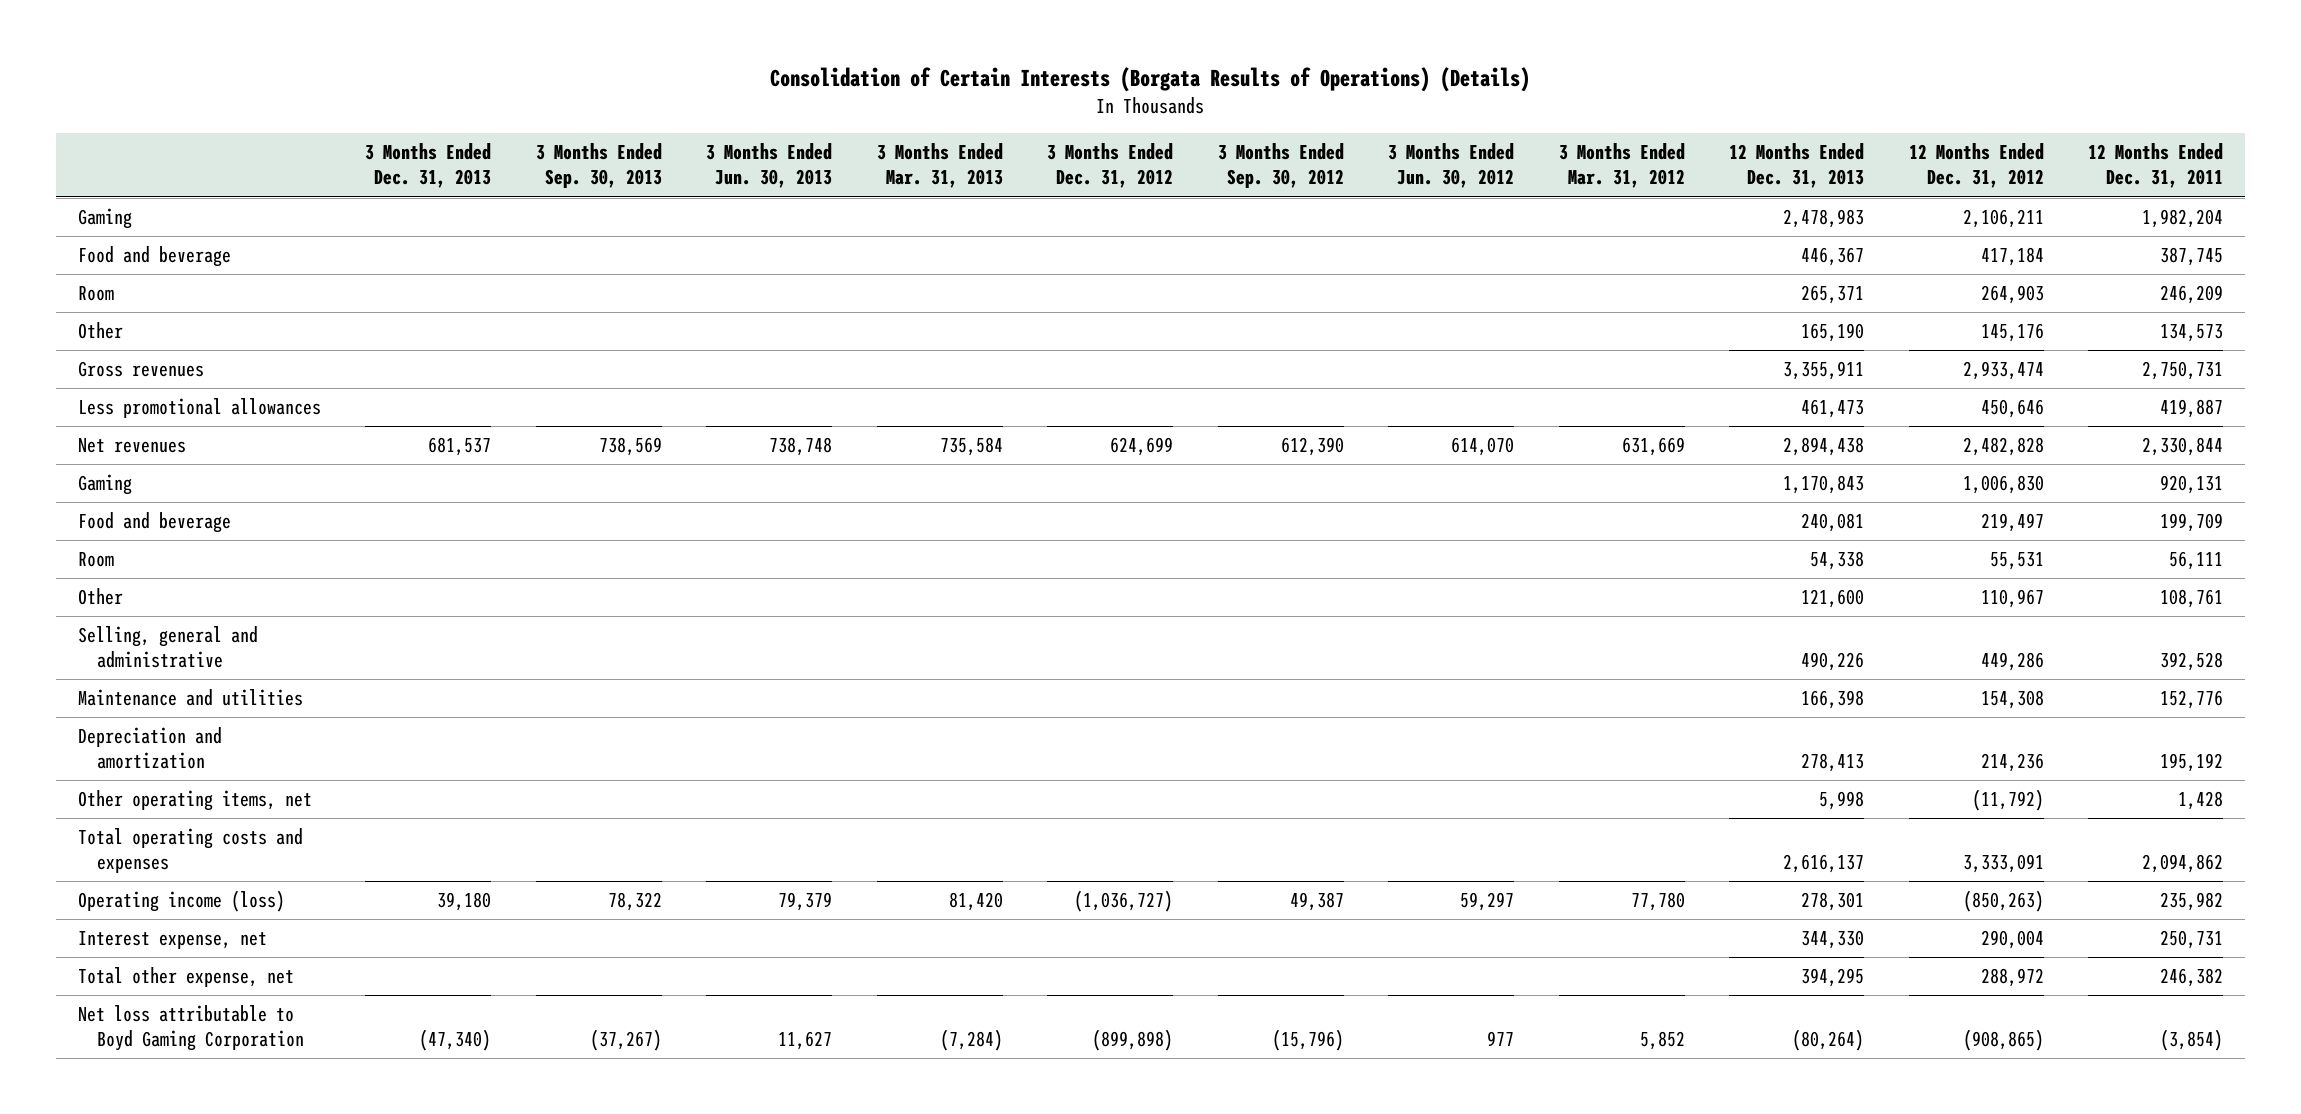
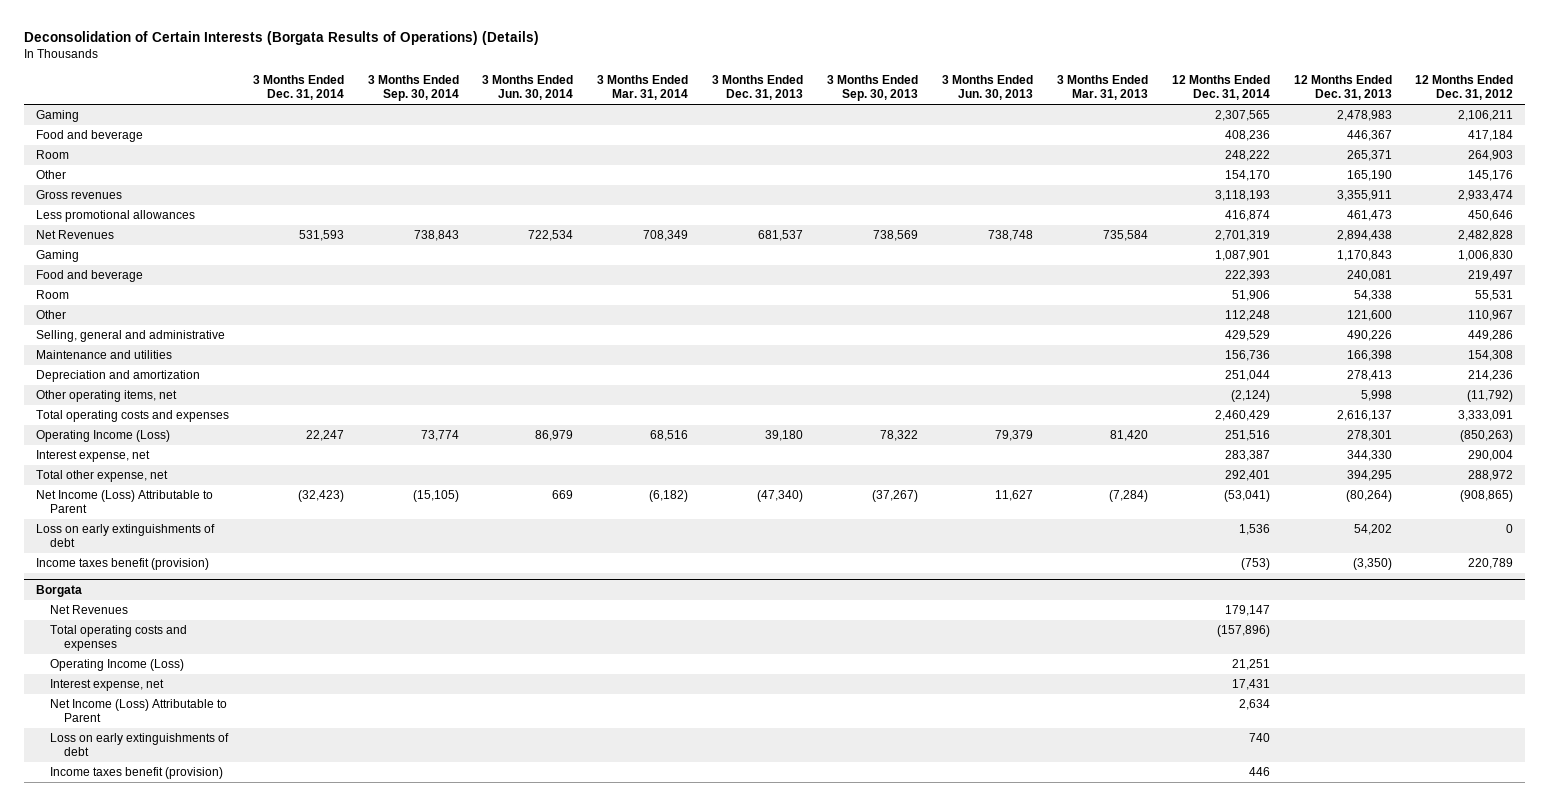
[770,67,1531,93] Consolidation of Certain Interests (Borgata Results of Operations) (Details) -> [23,31,539,46] Deconsolidation of Certain Interests (Borgata Results of Operations) (Details)
[1047,143,1174,189] 3 Months Ended Dec. 31, 2012 -> none
[1217,143,1344,189] 3 Months Ended Sep. 30, 2012 -> none
[1388,143,1515,189] 3 Months Ended Jun. 30, 2012 -> none
[1558,143,1685,189] 3 Months Ended Mar. 31, 2012 -> none
[2088,143,2224,189] 12 Months Ended Dec. 31, 2011 -> none
none -> [252,75,344,101] 3 Months Ended Dec. 31, 2014
none -> [367,75,459,102] 3 Months Ended Sep. 30, 2014
none -> [482,75,574,101] 3 Months Ended Jun. 30, 2014
none -> [597,75,689,101] 3 Months Ended Mar. 31, 2014
none -> [1171,75,1270,101] 12 Months Ended Dec. 31, 2014
[77,438,186,454] Net revenues -> [35,230,114,240] Net Revenues
[77,890,285,913] Operating income (loss) -> [35,430,170,443] Operating Income (Loss)
[77,1005,305,1052] Net loss attributable to Boyd Gaming Corporation -> [35,490,213,513] Net Income (Loss) Attributable to Parent
none -> [35,524,215,547] Loss on early extinguishments of debt
none -> [35,558,209,571] Income taxes benefit (provision)
none -> [35,585,82,598] Borgata
none -> [49,605,128,615] Net Revenues
none -> [49,625,187,651] Total operating costs and expenses
none -> [49,659,184,672] Operating Income (Loss)
none -> [49,679,164,692] Interest expense, net
none -> [49,699,227,722] Net Income (Loss) Attributable to Parent
none -> [49,733,229,756] Loss on early extinguishments of debt
none -> [49,767,223,780] Income taxes benefit (provision)

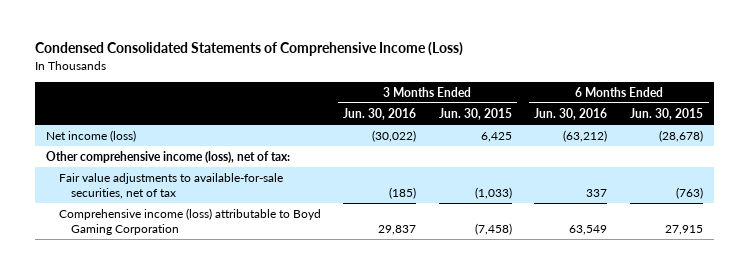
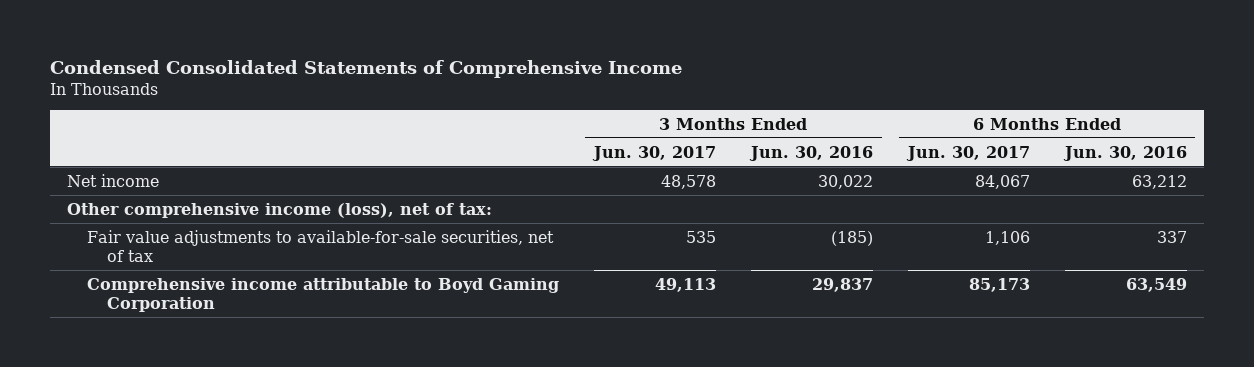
[34,42,463,57] Condensed Consolidated Statements of Comprehensive Income (Loss) -> [49,59,682,78] Condensed Consolidated Statements of Comprehensive Income
[438,107,512,120] Jun. 30, 2015 -> none
[630,107,704,120] Jun. 30, 2015 -> none
none -> [592,145,717,161] Jun. 30, 2017
none -> [905,145,1030,161] Jun. 30, 2017
[46,130,137,143] Net income (loss) -> [67,173,160,187] Net income
[372,130,417,143] (30,022) -> [817,174,873,189] 30,022
[563,130,608,143] (63,212) -> [1131,174,1187,189] 63,212
[58,208,321,235] Comprehensive income (loss) attributable to Boyd Gaming Corporation -> [87,277,560,313] Comprehensive income attributable to Boyd Gaming Corporation

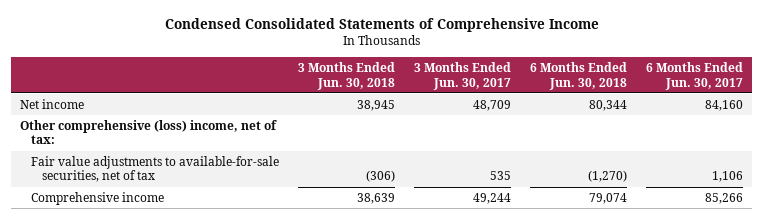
[748,145,873,161] Jun. 30, 2016 -> none
[1062,145,1187,161] Jun. 30, 2016 -> none
none -> [298,62,396,90] 3 Months Ended Jun. 30, 2018
none -> [529,62,627,90] 6 Months Ended Jun. 30, 2018
[661,174,717,189] 48,578 -> [473,99,512,111] 48,709
[974,174,1030,189] 84,067 -> [704,99,743,111] 84,160
[67,202,493,218] Other comprehensive income (loss), net of tax: -> [20,119,278,145] Other comprehensive (loss) income, net of tax:
[87,277,560,313] Comprehensive income attributable to Boyd Gaming Corporation -> [31,191,165,205] Comprehensive income
[655,277,717,292] 49,113 -> [473,192,512,204] 49,244
[968,277,1030,292] 85,173 -> [704,192,743,204] 85,266

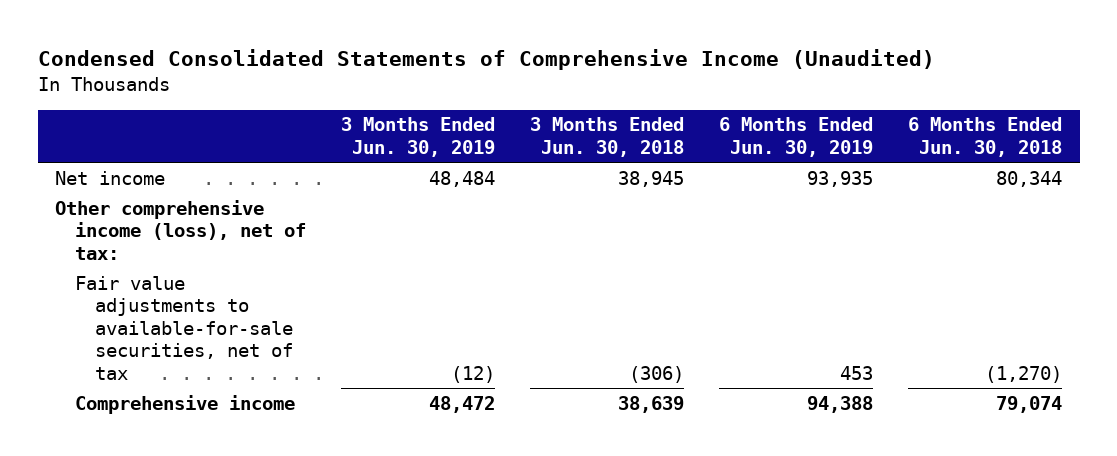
[164,18,599,33] Condensed Consolidated Statements of Comprehensive Income -> [37,49,935,71] Condensed Consolidated Statements of Comprehensive Income (Unaudited)
[414,62,512,90] 3 Months Ended Jun. 30, 2017 -> none
[645,62,743,90] 6 Months Ended Jun. 30, 2017 -> none
none -> [341,117,496,157] 3 Months Ended Jun. 30, 2019
none -> [719,117,874,157] 6 Months Ended Jun. 30, 2019
[20,119,278,145] Other comprehensive (loss) income, net of tax: -> [55,199,307,260] Other comprehensive income (loss), net of tax:

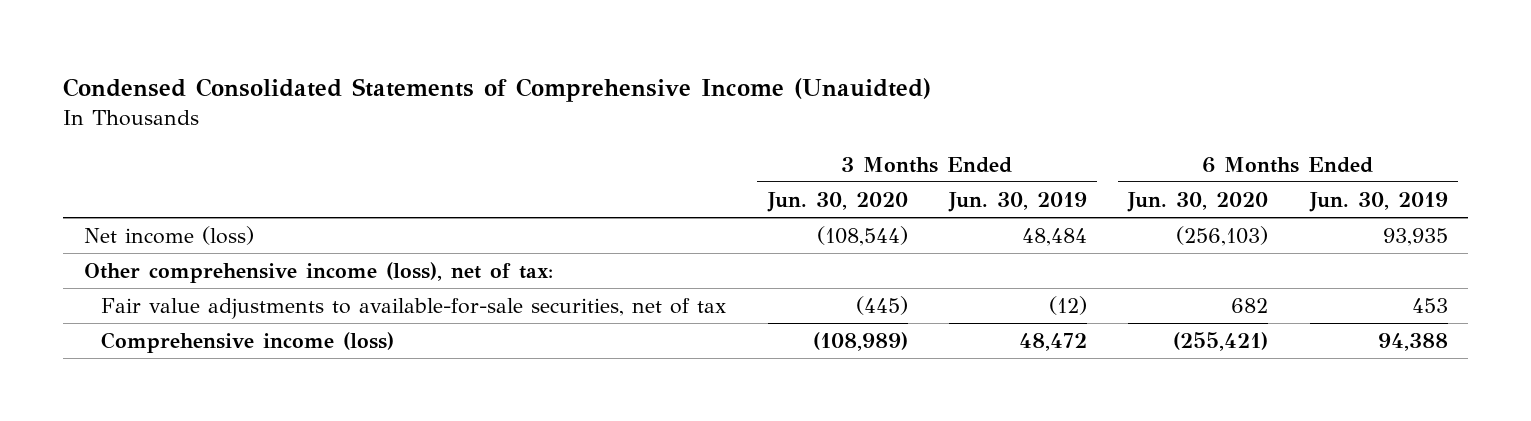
[37,49,935,71] Condensed Consolidated Statements of Comprehensive Income (Unaudited) -> [62,78,931,103] Condensed Consolidated Statements of Comprehensive Income (Unauidted)
[530,117,685,157] 3 Months Ended Jun. 30, 2018 -> none
[908,117,1063,157] 6 Months Ended Jun. 30, 2018 -> none
none -> [766,192,908,213] Jun. 30, 2020
none -> [1127,192,1269,213] Jun. 30, 2020
[55,170,166,185] Net income -> [83,226,254,246] Net income (loss)
[75,394,296,414] Comprehensive income -> [101,332,395,354] Comprehensive income (loss)

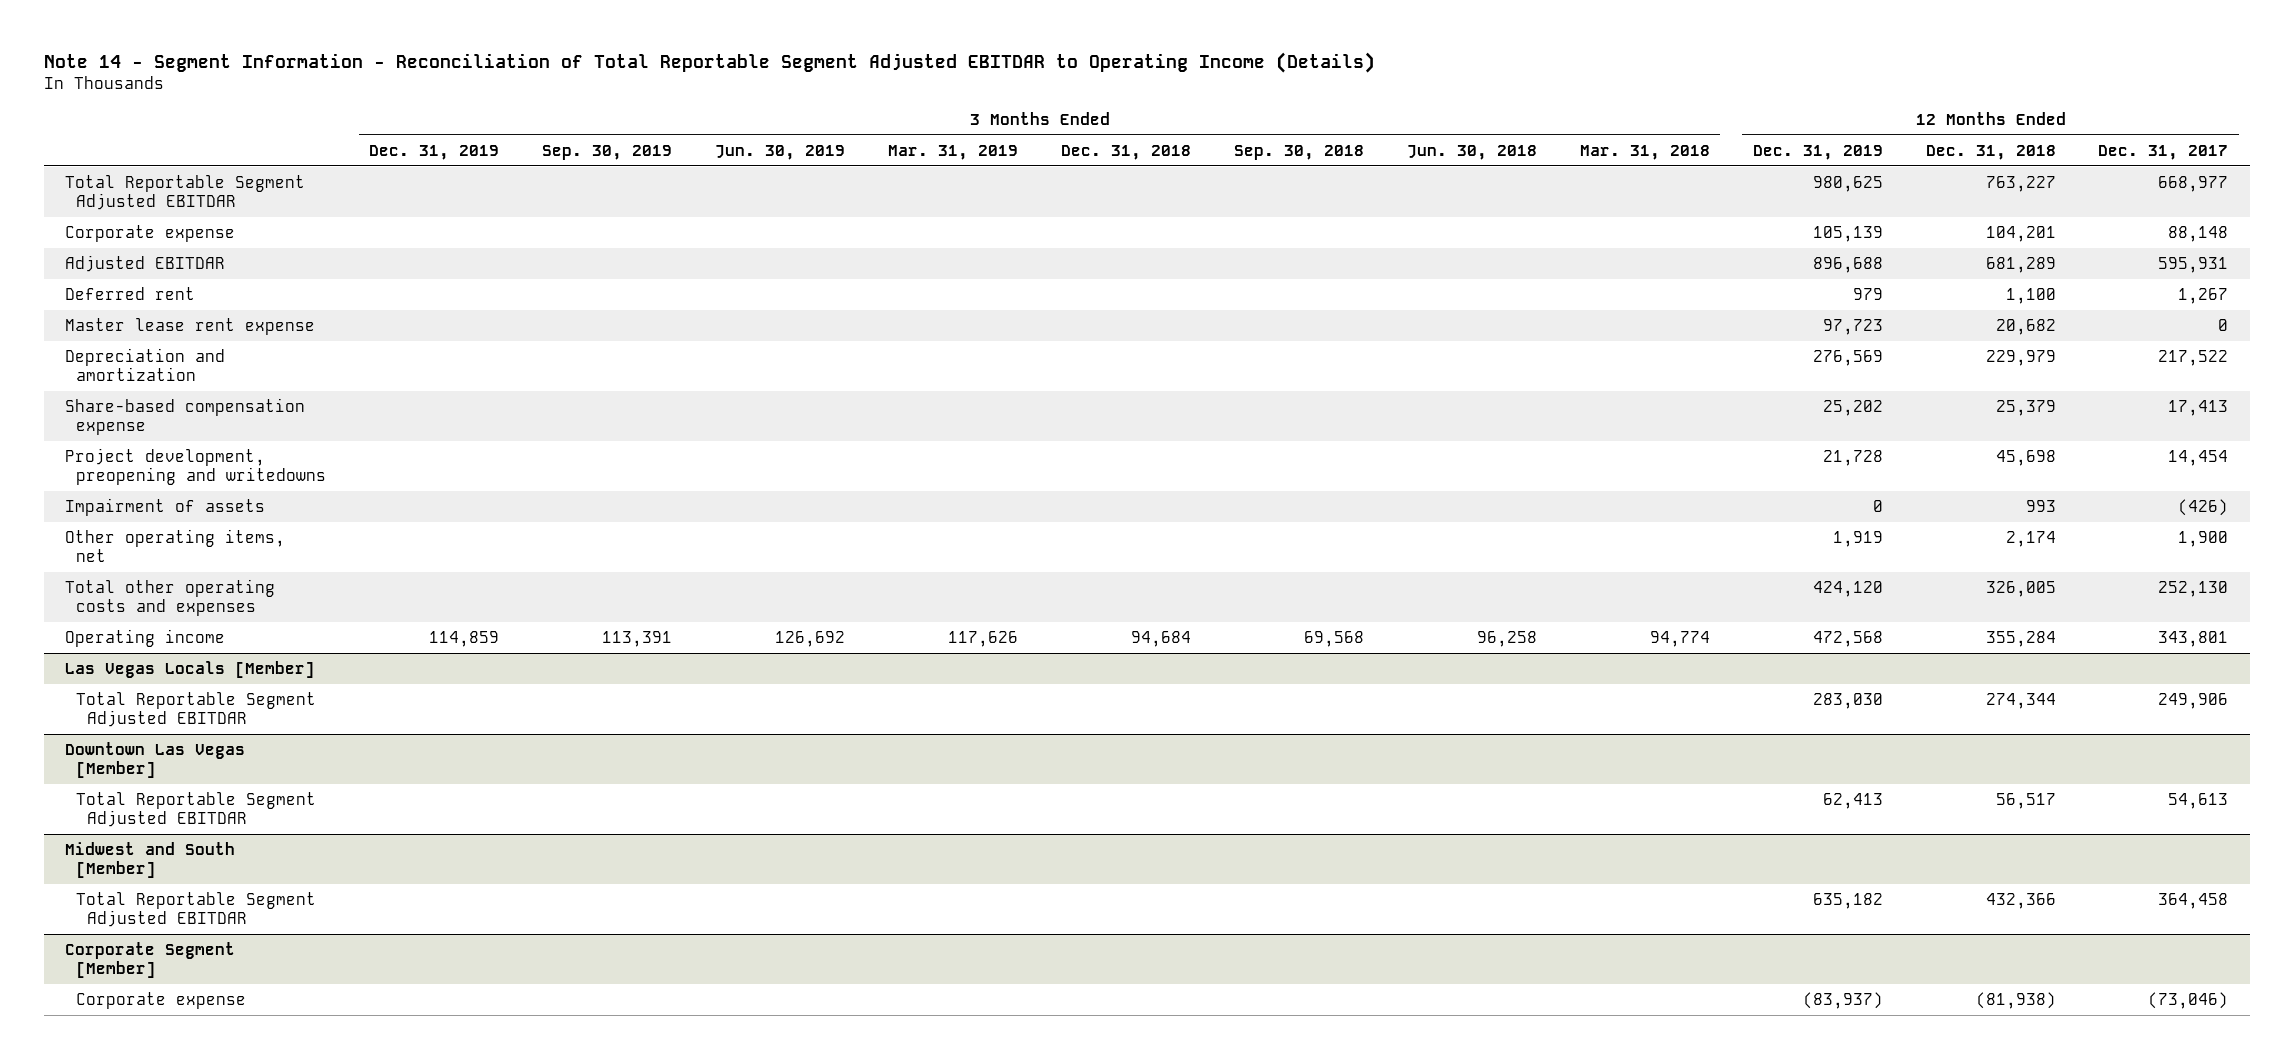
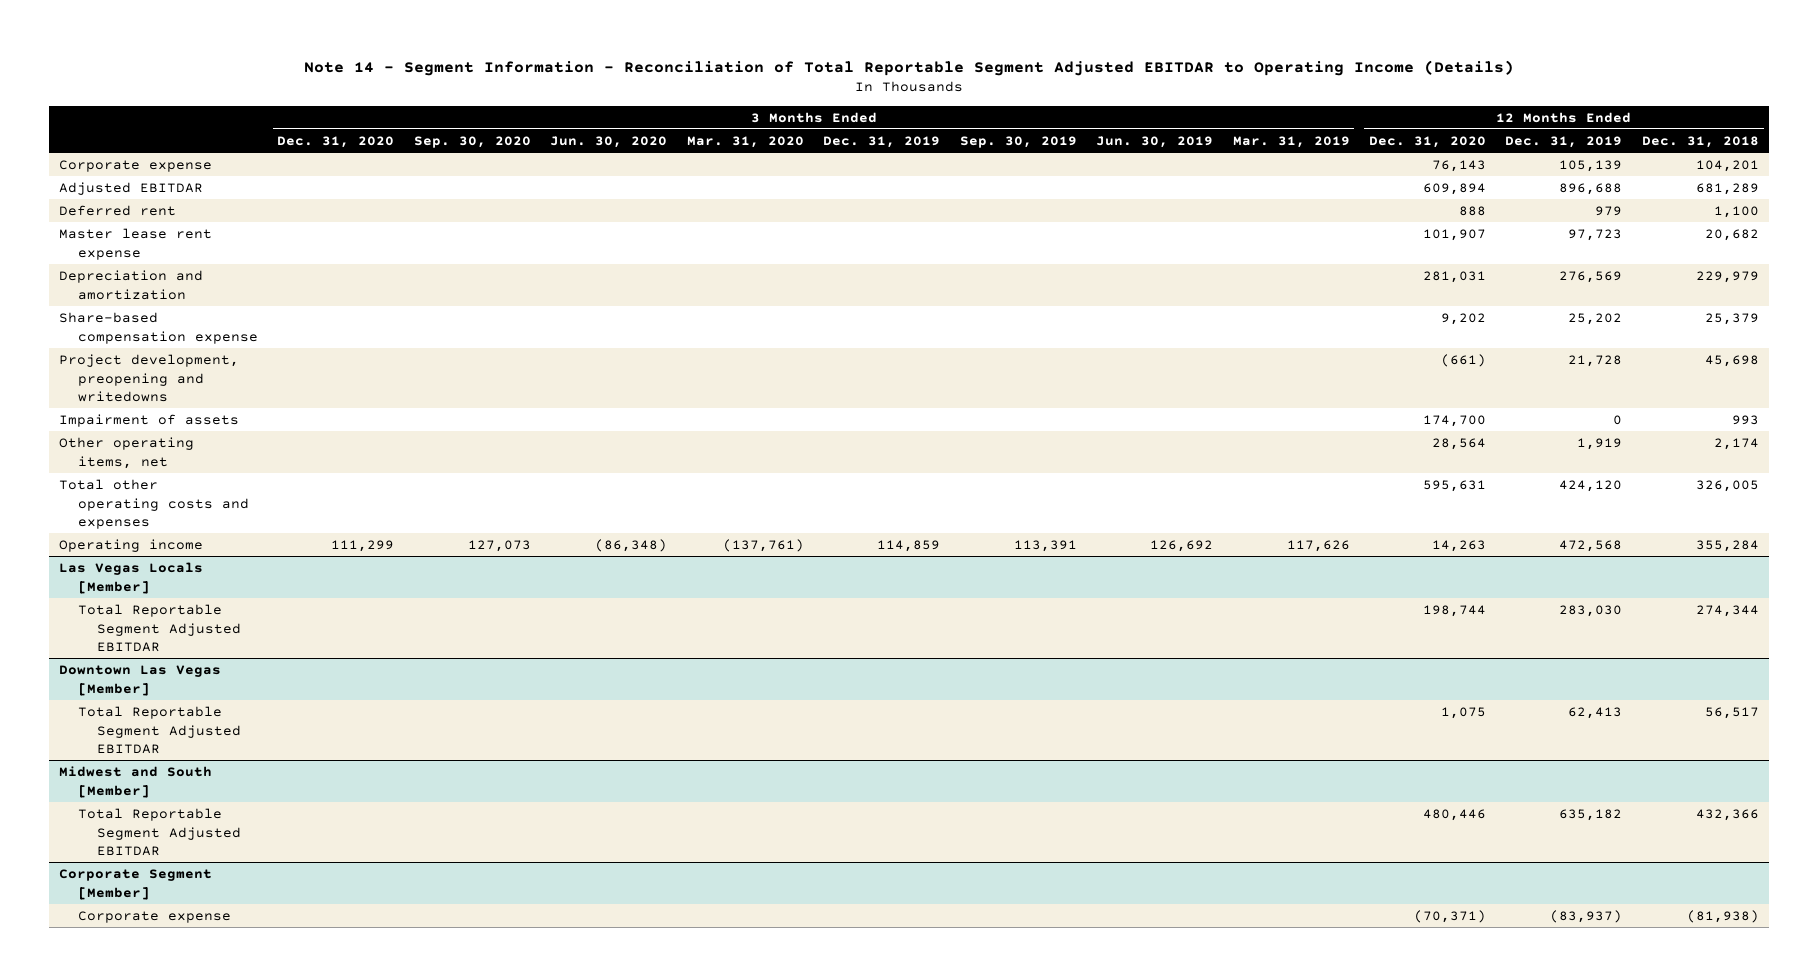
[1060,144,1191,160] Dec. 31, 2018 -> none
[1233,144,1364,160] Sep. 30, 2018 -> none
[1406,144,1537,160] Jun. 30, 2018 -> none
[1579,144,1710,160] Mar. 31, 2018 -> none
[2098,144,2229,160] Dec. 31, 2017 -> none
none -> [277,135,395,148] Dec. 31, 2020
none -> [413,135,531,148] Sep. 30, 2020
none -> [550,135,668,148] Jun. 30, 2020
none -> [686,135,804,148] Mar. 31, 2020
none -> [1368,135,1486,148] Dec. 31, 2020
[65,174,306,210] Total Reportable Segment Adjusted EBITDAR -> none

